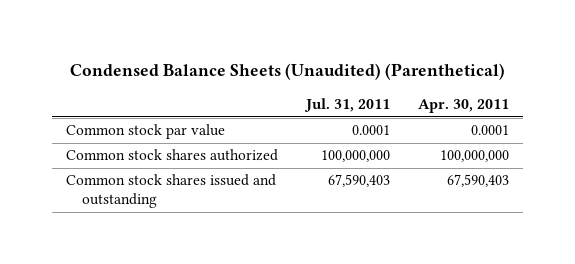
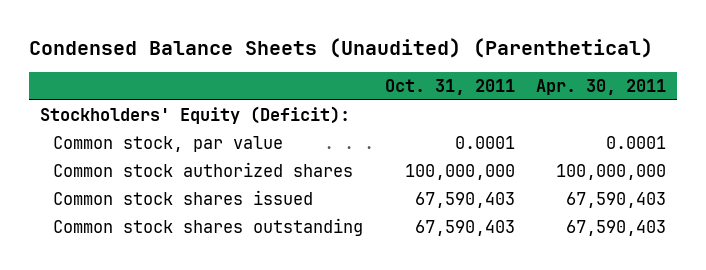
[304,98,391,113] Jul. 31, 2011 -> none
none -> [384,78,515,95] Oct. 31, 2011
none -> [39,106,350,125] Stockholders' Equity (Deficit):
[66,124,226,140] Common stock par value -> [52,136,283,153] Common stock, par value
[66,149,279,162] Common stock shares authorized -> [52,162,353,178] Common stock authorized shares
[66,174,277,209] Common stock shares issued and outstanding -> [52,190,313,206] Common stock shares issued
none -> [52,218,363,237] Common stock shares outstanding

